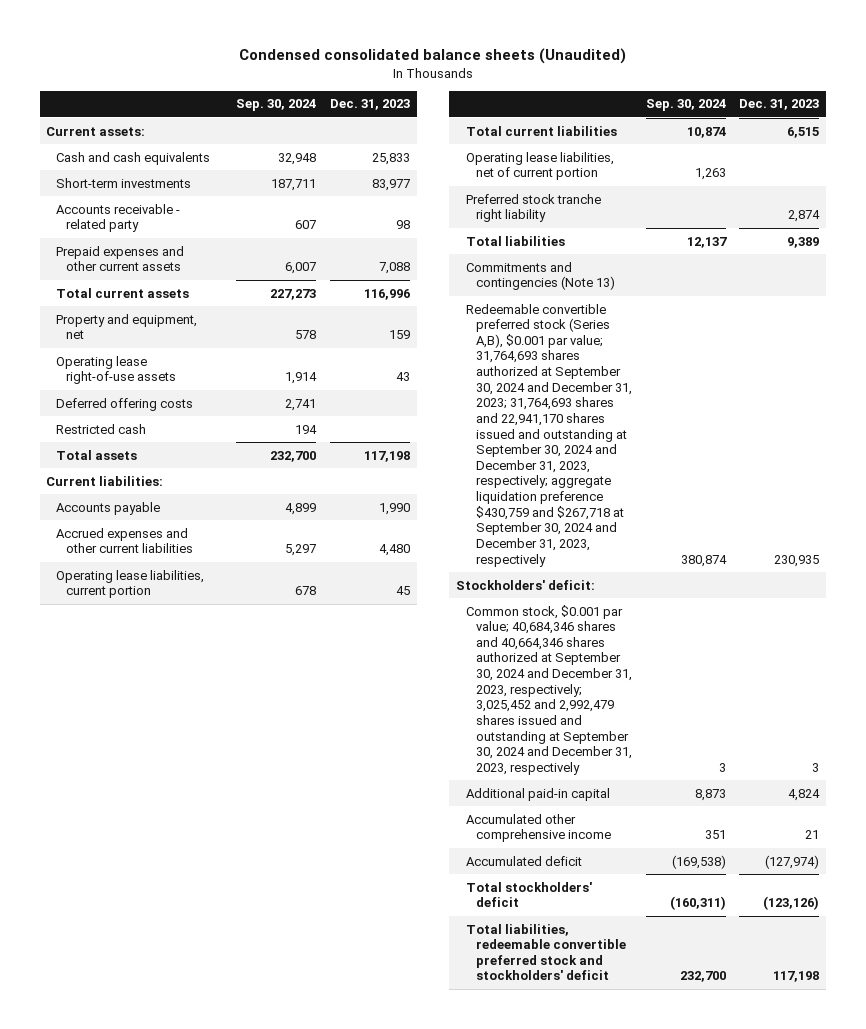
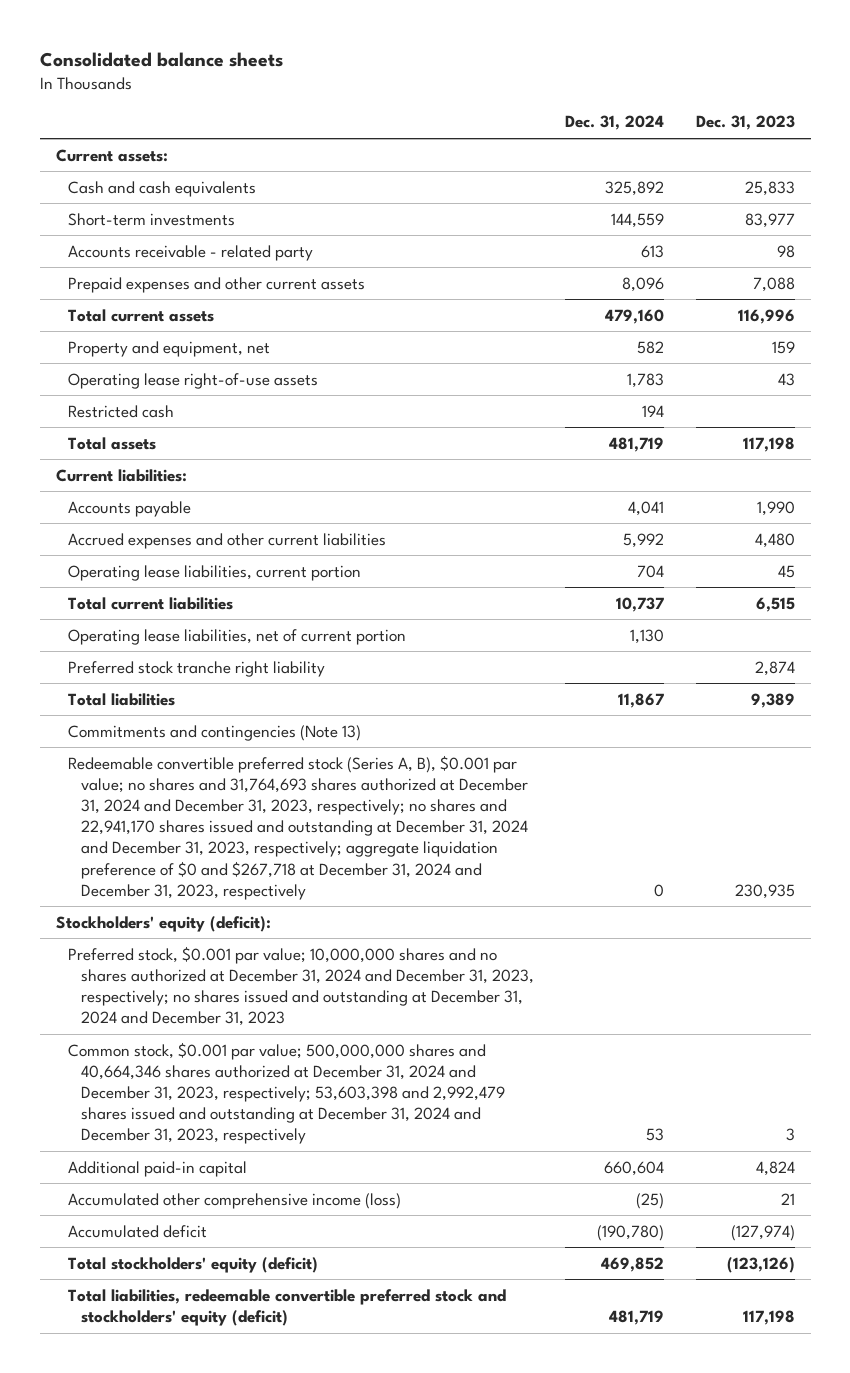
[238,47,626,64] Condensed consolidated balance sheets (Unaudited) -> [39,51,283,67] Consolidated balance sheets
[236,99,317,112] Sep. 30, 2024 -> none
none -> [565,115,665,131] Dec. 31, 2024
[56,397,194,411] Deferred offering costs -> none
[465,303,632,567] Redeemable convertible preferred stock (Series A,B), $0.001 par value; 31,764,693 shares authorized at September 30, 2024 and December 31, 2023; 31,764,693 shares and 22,941,170 shares issued and outstanding at September 30, 2024 and December 31, 2023, respectively; aggregate liquidation preference $430,759 and $267,718 at September 30, 2024 and December 31, 2023, respectively -> [68,754,528,900] Redeemable convertible preferred stock (Series A, B), $0.001 par value; no shares and 31,764,693 shares authorized at December 31, 2024 and December 31, 2023, respectively; no shares and 22,941,170 shares issued and outstanding at December 31, 2024 and December 31, 2023, respectively; aggregate liquidation preference of $0 and $267,718 at December 31, 2024 and December 31, 2023, respectively
[456,579,596,590] Stockholders' deficit: -> [55,915,271,932] Stockholders' equity (deficit):
none -> [68,945,534,1027] Preferred stock, $0.001 par value; 10,000,000 shares and no shares authorized at December 31, 2024 and December 31, 2023, respectively; no shares issued and outstanding at December 31, 2024 and December 31, 2023
[465,604,632,775] Common stock, $0.001 par value; 40,684,346 shares and 40,664,346 shares authorized at September 30, 2024 and December 31, 2023, respectively; 3,025,452 and 2,992,479 shares issued and outstanding at September 30, 2024 and December 31, 2023, respectively -> [68,1041,505,1145] Common stock, $0.001 par value; 500,000,000 shares and 40,664,346 shares authorized at December 31, 2024 and December 31, 2023, respectively; 53,603,398 and 2,992,479 shares issued and outstanding at December 31, 2024 and December 31, 2023, respectively
[465,813,611,843] Accumulated other comprehensive income -> [68,1192,402,1209] Accumulated other comprehensive income (loss)
[465,881,592,908] Total stockholders' deficit -> [68,1256,319,1273] Total stockholders' equity (deficit)
[465,923,626,981] Total liabilities, redeemable convertible preferred stock and stockholders' deficit -> [68,1288,507,1326] Total liabilities, redeemable convertible preferred stock and stockholders' equity (deficit)

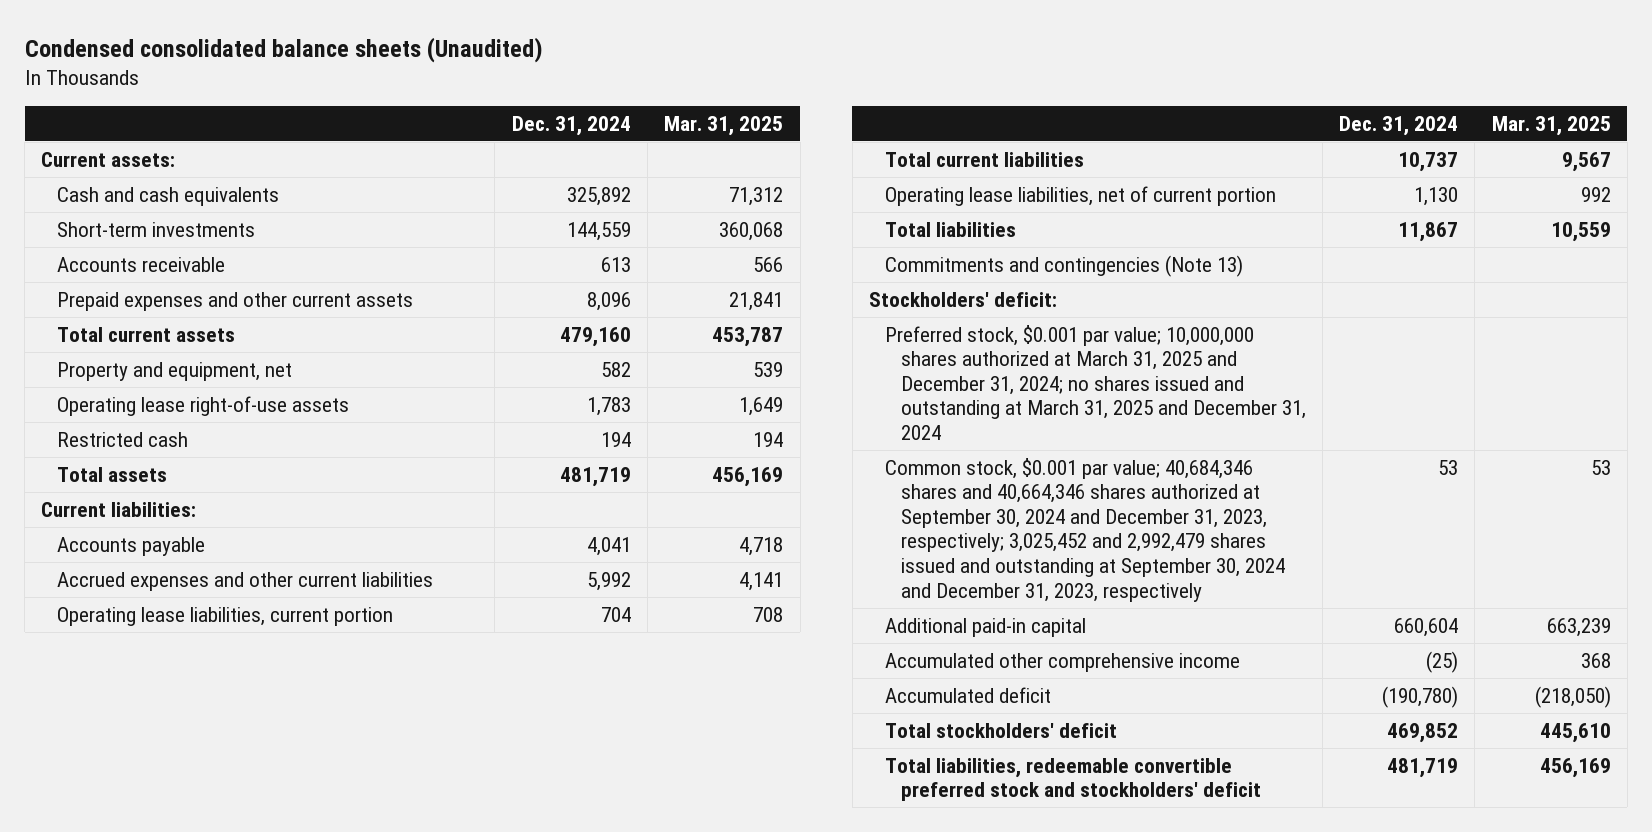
[39,51,283,67] Consolidated balance sheets -> [24,36,543,63] Condensed consolidated balance sheets (Unaudited)
[695,115,795,131] Dec. 31, 2023 -> none
none -> [664,115,784,136] Mar. 31, 2025
[68,244,314,261] Accounts receivable - related party -> [57,256,226,272] Accounts receivable
[68,660,326,677] Preferred stock tranche right liability -> none
[68,754,528,900] Redeemable convertible preferred stock (Series A, B), $0.001 par value; no shares and 31,764,693 shares authorized at December 31, 2024 and December 31, 2023, respectively; no shares and 22,941,170 shares issued and outstanding at December 31, 2024 and December 31, 2023, respectively; aggregate liquidation preference of $0 and $267,718 at December 31, 2024 and December 31, 2023, respectively -> none
[55,915,271,932] Stockholders' equity (deficit): -> [868,291,1057,307] Stockholders' deficit:
[68,945,534,1027] Preferred stock, $0.001 par value; 10,000,000 shares and no shares authorized at December 31, 2024 and December 31, 2023, respectively; no shares issued and outstanding at December 31, 2024 and December 31, 2023 -> [884,324,1306,440] Preferred stock, $0.001 par value; 10,000,000 shares authorized at March 31, 2025 and December 31, 2024; no shares issued and outstanding at March 31, 2025 and December 31, 2024
[68,1041,505,1145] Common stock, $0.001 par value; 500,000,000 shares and 40,664,346 shares authorized at December 31, 2024 and December 31, 2023, respectively; 53,603,398 and 2,992,479 shares issued and outstanding at December 31, 2024 and December 31, 2023, respectively -> [884,457,1285,602] Common stock, $0.001 par value; 40,684,346 shares and 40,664,346 shares authorized at September 30, 2024 and December 31, 2023, respectively; 3,025,452 and 2,992,479 shares issued and outstanding at September 30, 2024 and December 31, 2023, respectively
[68,1192,402,1209] Accumulated other comprehensive income (loss) -> [884,652,1240,672] Accumulated other comprehensive income
[68,1256,319,1273] Total stockholders' equity (deficit) -> [884,722,1117,738] Total stockholders' deficit
[68,1288,507,1326] Total liabilities, redeemable convertible preferred stock and stockholders' equity (deficit) -> [884,757,1261,802] Total liabilities, redeemable convertible preferred stock and stockholders' deficit

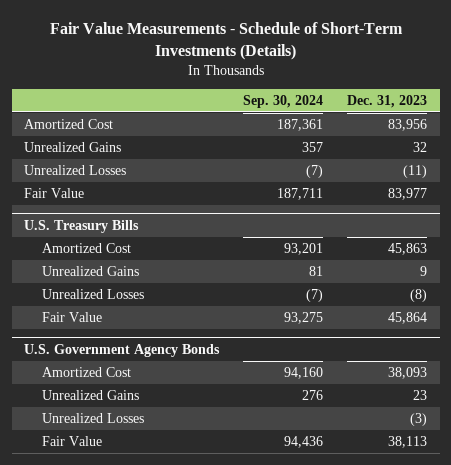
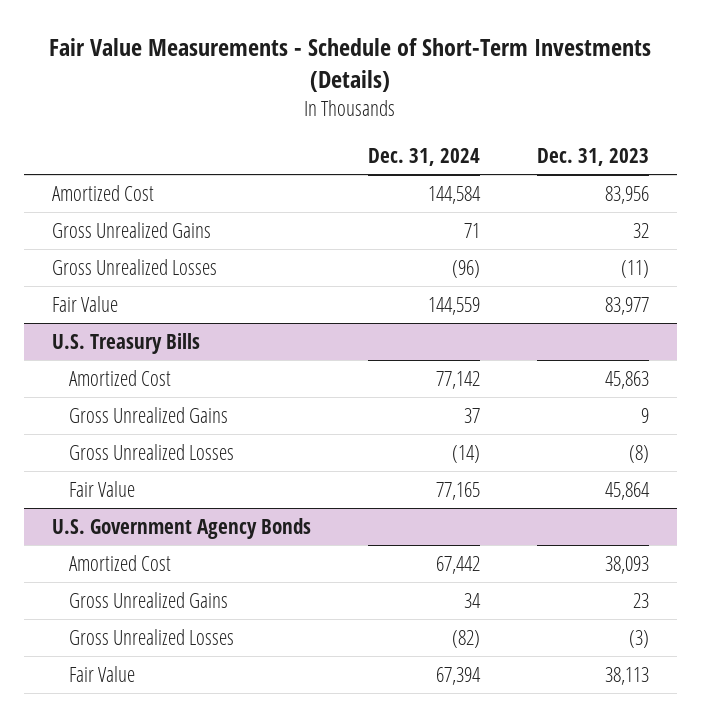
[243,94,324,108] Sep. 30, 2024 -> none
none -> [367,148,480,167] Dec. 31, 2024
[23,142,121,153] Unrealized Gains -> [52,222,212,239] Gross Unrealized Gains
[23,165,126,176] Unrealized Losses -> [52,259,218,276] Gross Unrealized Losses
[41,266,139,277] Unrealized Gains -> [69,407,229,424] Gross Unrealized Gains
[41,289,144,300] Unrealized Losses -> [69,444,235,461] Gross Unrealized Losses
[41,390,139,401] Unrealized Gains -> [69,592,229,609] Gross Unrealized Gains
[41,413,144,424] Unrealized Losses -> [69,629,235,646] Gross Unrealized Losses

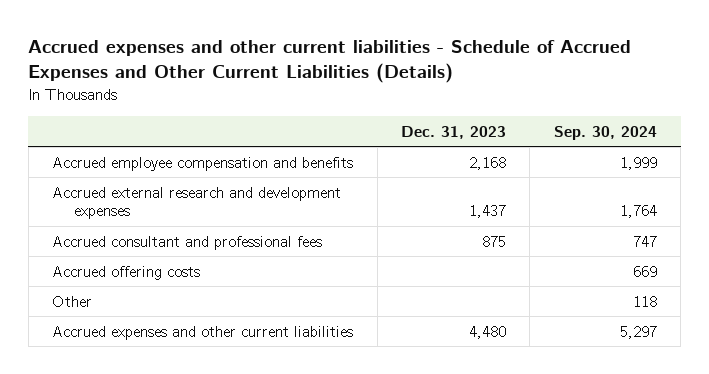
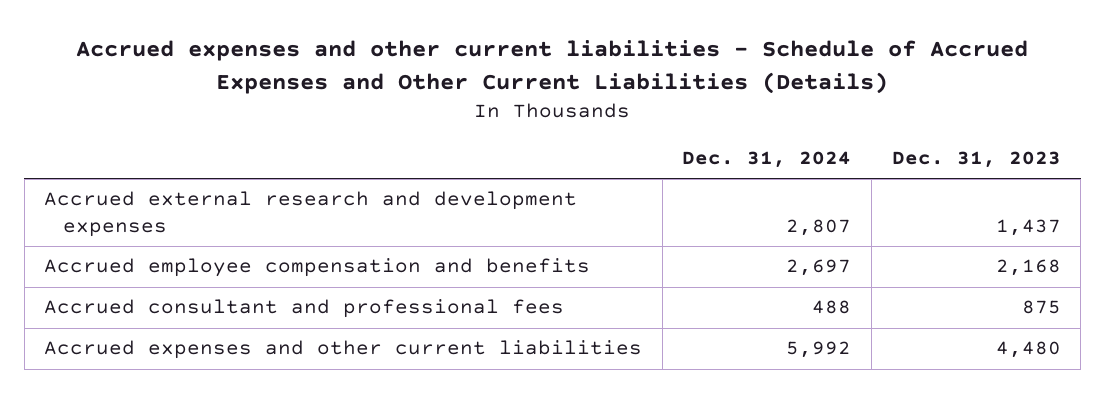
[553,125,657,140] Sep. 30, 2024 -> none
none -> [682,150,852,168] Dec. 31, 2024
[52,156,354,171] Accrued employee compensation and benefits -> [44,258,591,278] Accrued employee compensation and benefits
[52,265,201,280] Accrued offering costs -> none
[52,295,93,307] Other -> none

